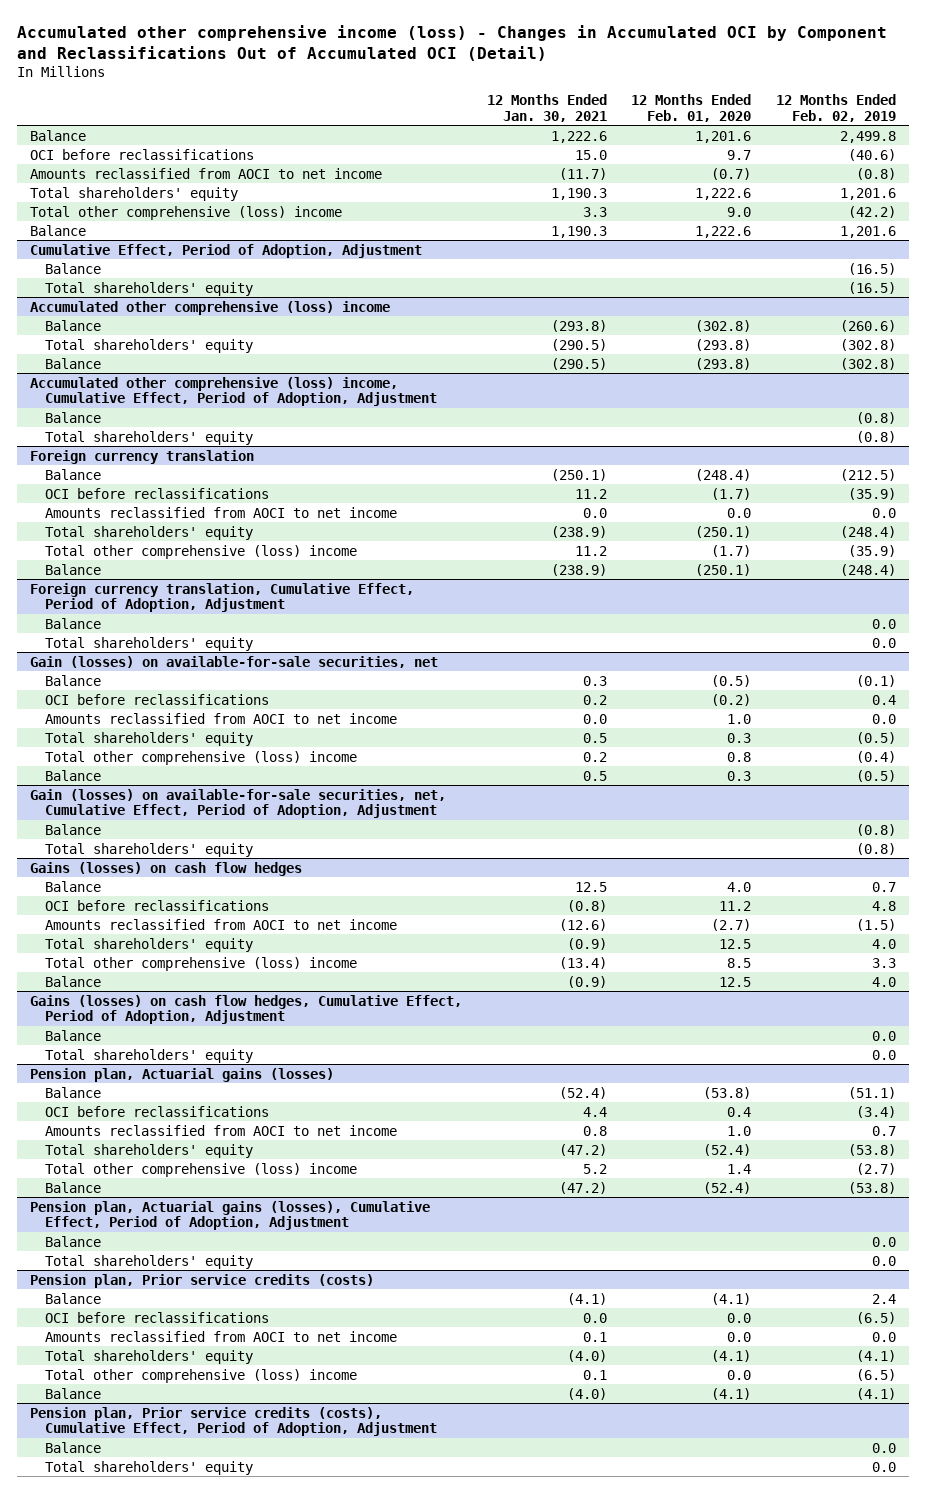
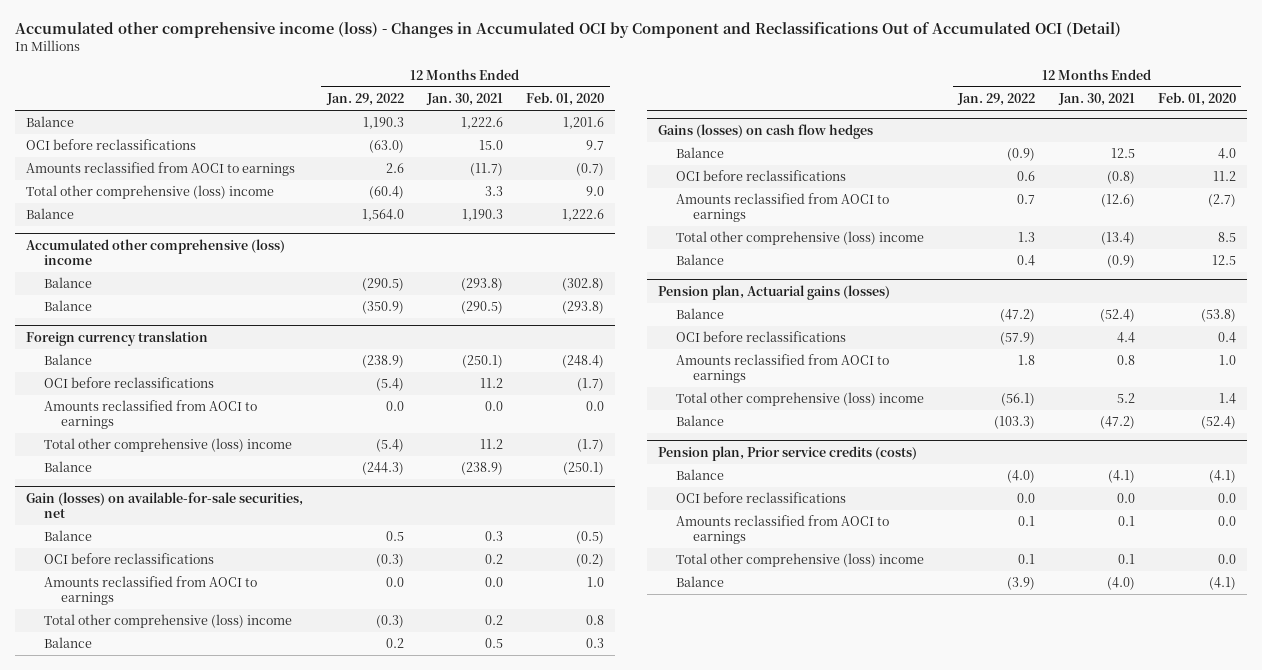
[776,93,897,122] 12 Months Ended Feb. 02, 2019 -> none
none -> [325,93,404,107] Jan. 29, 2022
[29,186,238,201] Total shareholders' equity -> none
[29,167,382,179] Amounts reclassified from AOCI to net income -> [26,162,296,177] Amounts reclassified from AOCI to earnings
[29,243,422,258] Cumulative Effect, Period of Adoption, Adjustment -> none
[45,262,102,274] Balance -> none
[45,281,254,296] Total shareholders' equity -> none
[45,338,254,353] Total shareholders' equity -> none
[29,376,438,407] Accumulated other comprehensive (loss) income, Cumulative Effect, Period of Adoption, Adjustment -> none
[45,411,102,423] Balance -> none
[45,430,254,445] Total shareholders' equity -> none
[45,525,254,540] Total shareholders' equity -> none
[45,506,398,518] Amounts reclassified from AOCI to net income -> [43,400,257,430] Amounts reclassified from AOCI to earnings
[29,582,414,613] Foreign currency translation, Cumulative Effect, Period of Adoption, Adjustment -> none
[45,617,102,629] Balance -> none
[45,636,254,651] Total shareholders' equity -> none
[45,731,254,746] Total shareholders' equity -> none
[45,712,398,724] Amounts reclassified from AOCI to net income -> [43,576,257,606] Amounts reclassified from AOCI to earnings
[29,788,446,819] Gain (losses) on available-for-sale securities, net, Cumulative Effect, Period of Adoption, Adjustment -> none
[45,823,102,835] Balance -> none
[45,842,254,857] Total shareholders' equity -> none
[45,937,254,952] Total shareholders' equity -> none
[45,918,398,930] Amounts reclassified from AOCI to net income -> [675,193,889,223] Amounts reclassified from AOCI to earnings
[29,994,462,1025] Gains (losses) on cash flow hedges, Cumulative Effect, Period of Adoption, Adjustment -> none
[45,1029,102,1041] Balance -> none
[45,1048,254,1063] Total shareholders' equity -> none
[45,1143,254,1158] Total shareholders' equity -> none
[45,1124,398,1136] Amounts reclassified from AOCI to net income -> [675,354,889,384] Amounts reclassified from AOCI to earnings
[29,1200,430,1231] Pension plan, Actuarial gains (losses), Cumulative Effect, Period of Adoption, Adjustment -> none
[45,1235,102,1247] Balance -> none
[45,1254,254,1269] Total shareholders' equity -> none
[45,1349,254,1364] Total shareholders' equity -> none
[45,1330,398,1342] Amounts reclassified from AOCI to net income -> [675,515,889,545] Amounts reclassified from AOCI to earnings
[29,1406,438,1437] Pension plan, Prior service credits (costs), Cumulative Effect, Period of Adoption, Adjustment -> none
[45,1441,102,1453] Balance -> none
[45,1460,254,1475] Total shareholders' equity -> none

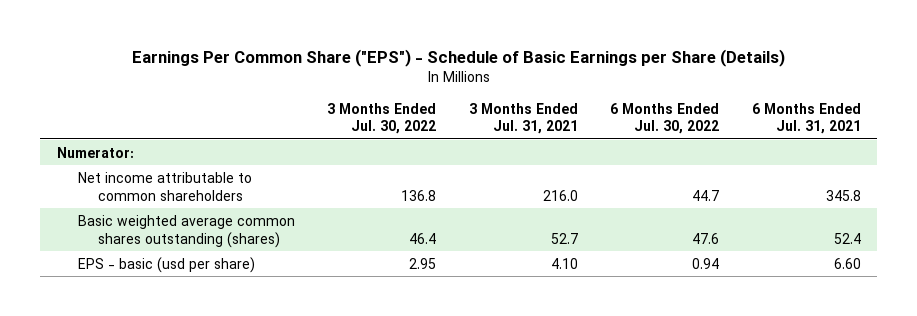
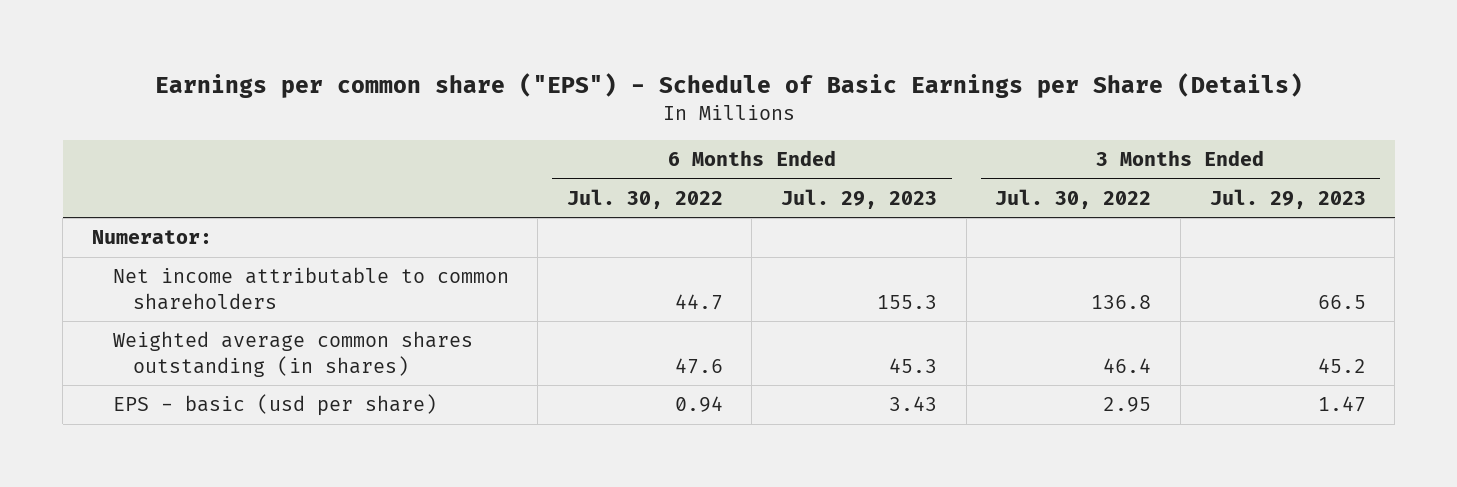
[131,48,785,67] Earnings Per Common Share ("EPS") - Schedule of Basic Earnings per Share (Details) -> [154,73,1303,99] Earnings per common share ("EPS") - Schedule of Basic Earnings per Share (Details)
[468,102,578,135] 3 Months Ended Jul. 31, 2021 -> none
[751,102,861,135] 6 Months Ended Jul. 31, 2021 -> none
none -> [781,188,938,209] Jul. 29, 2023
none -> [1209,188,1366,209] Jul. 29, 2023
[77,214,295,248] Basic weighted average common shares outstanding (shares) -> [112,331,473,377] Weighted average common shares outstanding (in shares)

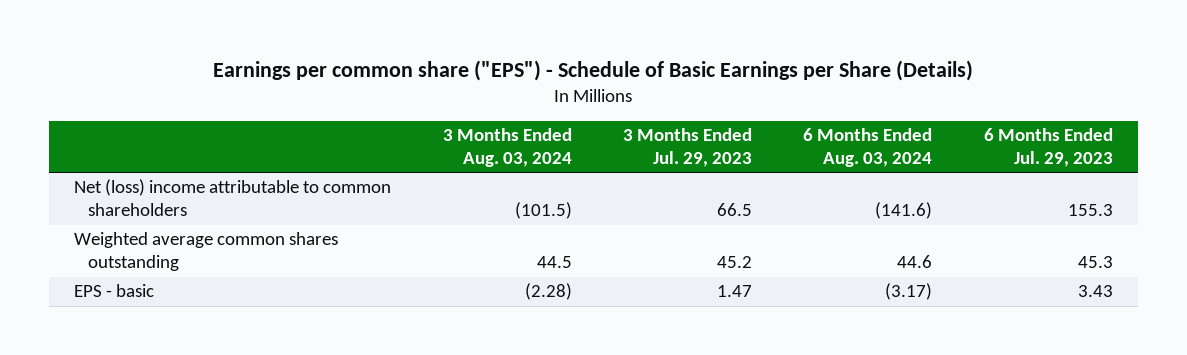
[566,188,723,209] Jul. 30, 2022 -> none
[995,188,1152,209] Jul. 30, 2022 -> none
none -> [442,128,572,168] 3 Months Ended Aug. 03, 2024
none -> [803,128,933,168] 6 Months Ended Aug. 03, 2024
[91,230,212,245] Numerator: -> none
[112,267,509,310] Net income attributable to common shareholders -> [74,179,392,217] Net (loss) income attributable to common shareholders
[112,331,473,377] Weighted average common shares outstanding (in shares) -> [74,232,339,272] Weighted average common shares outstanding
[112,394,437,417] EPS - basic (usd per share) -> [74,284,155,298] EPS - basic

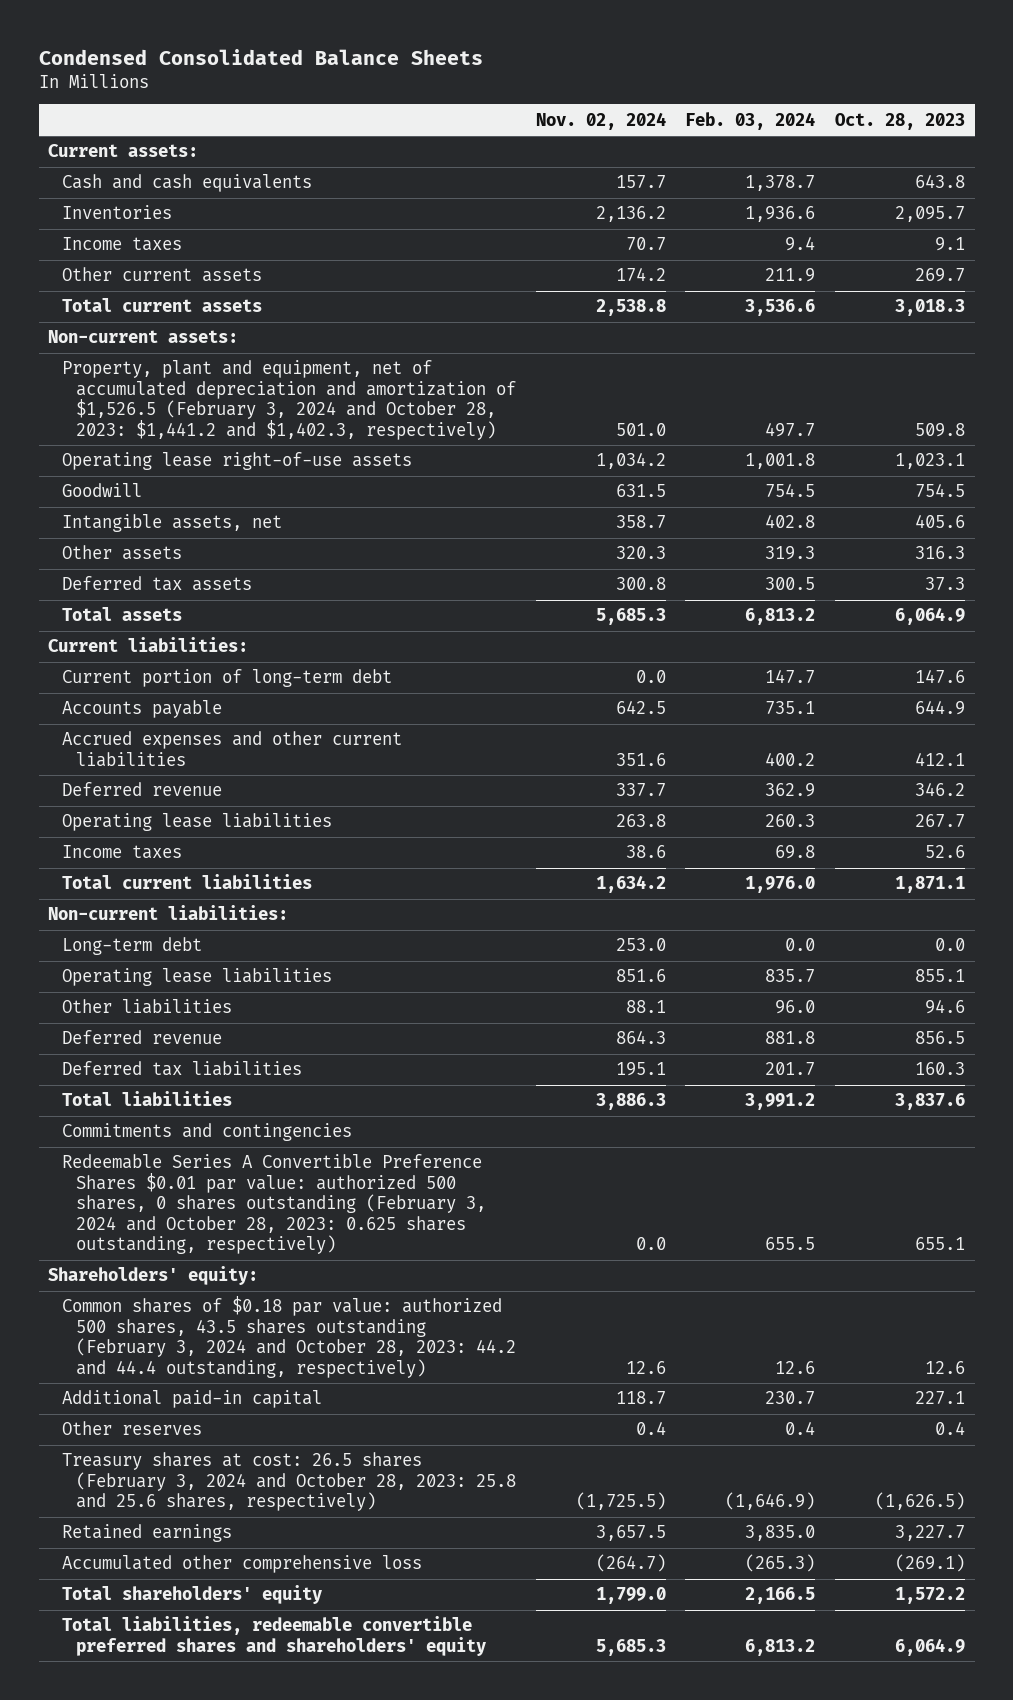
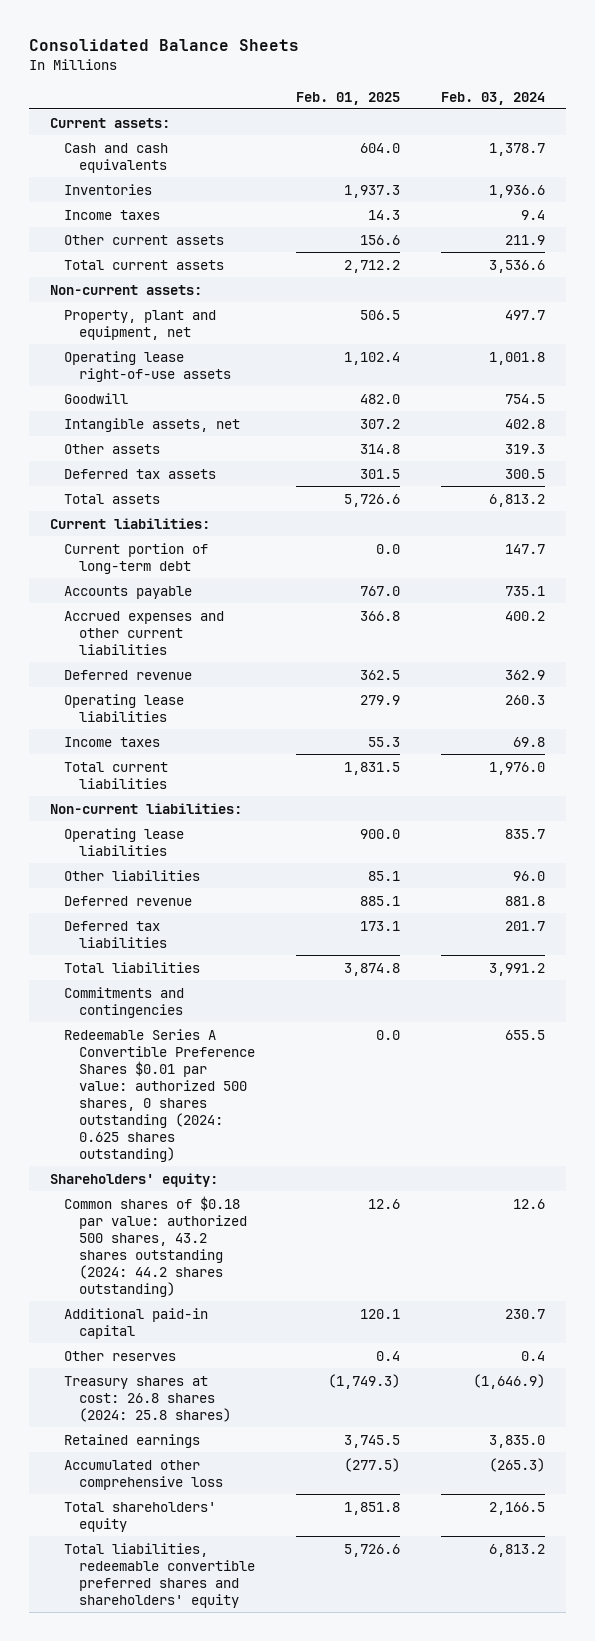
[38,48,483,65] Condensed Consolidated Balance Sheets -> [29,39,300,52] Consolidated Balance Sheets
[535,111,666,130] Nov. 02, 2024 -> none
[834,112,965,130] Oct. 28, 2023 -> none
none -> [296,91,401,105] Feb. 01, 2025
[62,360,517,440] Property, plant and equipment, net of accumulated depreciation and amortization of $1,526.5 (February 3, 2024 and October 28, 2023: $1,441.2 and $1,402.3, respectively) -> [64,309,217,340] Property, plant and equipment, net
[62,937,203,956] Long-term debt -> none
[62,1154,487,1255] Redeemable Series A Convertible Preference Shares $0.01 par value: authorized 500 shares, 0 shares outstanding (February 3, 2024 and October 28, 2023: 0.625 shares outstanding, respectively) -> [64,1028,255,1162] Redeemable Series A Convertible Preference Shares $0.01 par value: authorized 500 shares, 0 shares outstanding (2024: 0.625 shares outstanding)
[62,1296,517,1378] Common shares of $0.18 par value: authorized 500 shares, 43.5 shares outstanding (February 3, 2024 and October 28, 2023: 44.2 and 44.4 outstanding, respectively) -> [64,1195,247,1297] Common shares of $0.18 par value: authorized 500 shares, 43.2 shares outstanding (2024: 44.2 shares outstanding)
[62,1452,517,1512] Treasury shares at cost: 26.5 shares (February 3, 2024 and October 28, 2023: 25.8 and 25.6 shares, respectively) -> [64,1375,231,1422] Treasury shares at cost: 26.8 shares (2024: 25.8 shares)

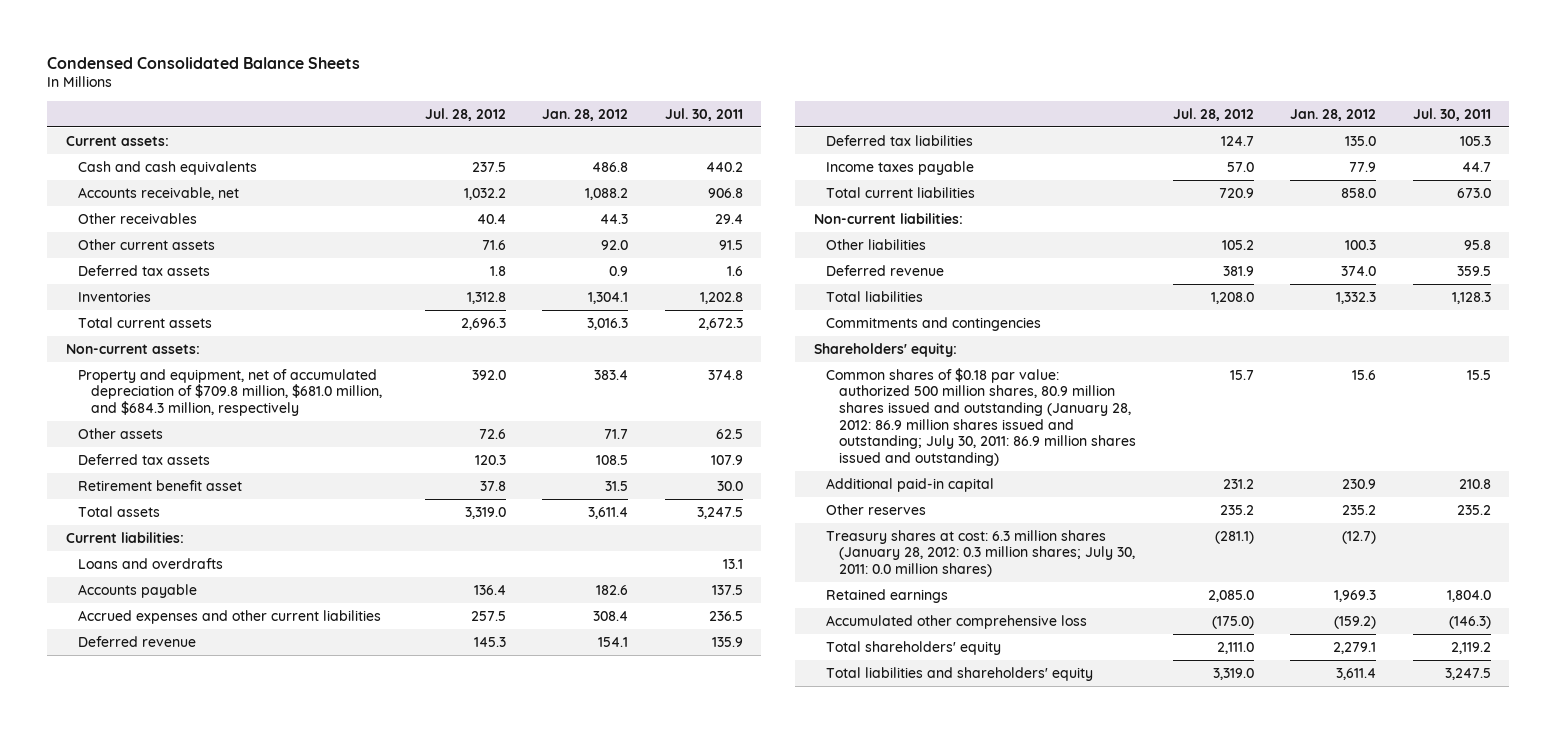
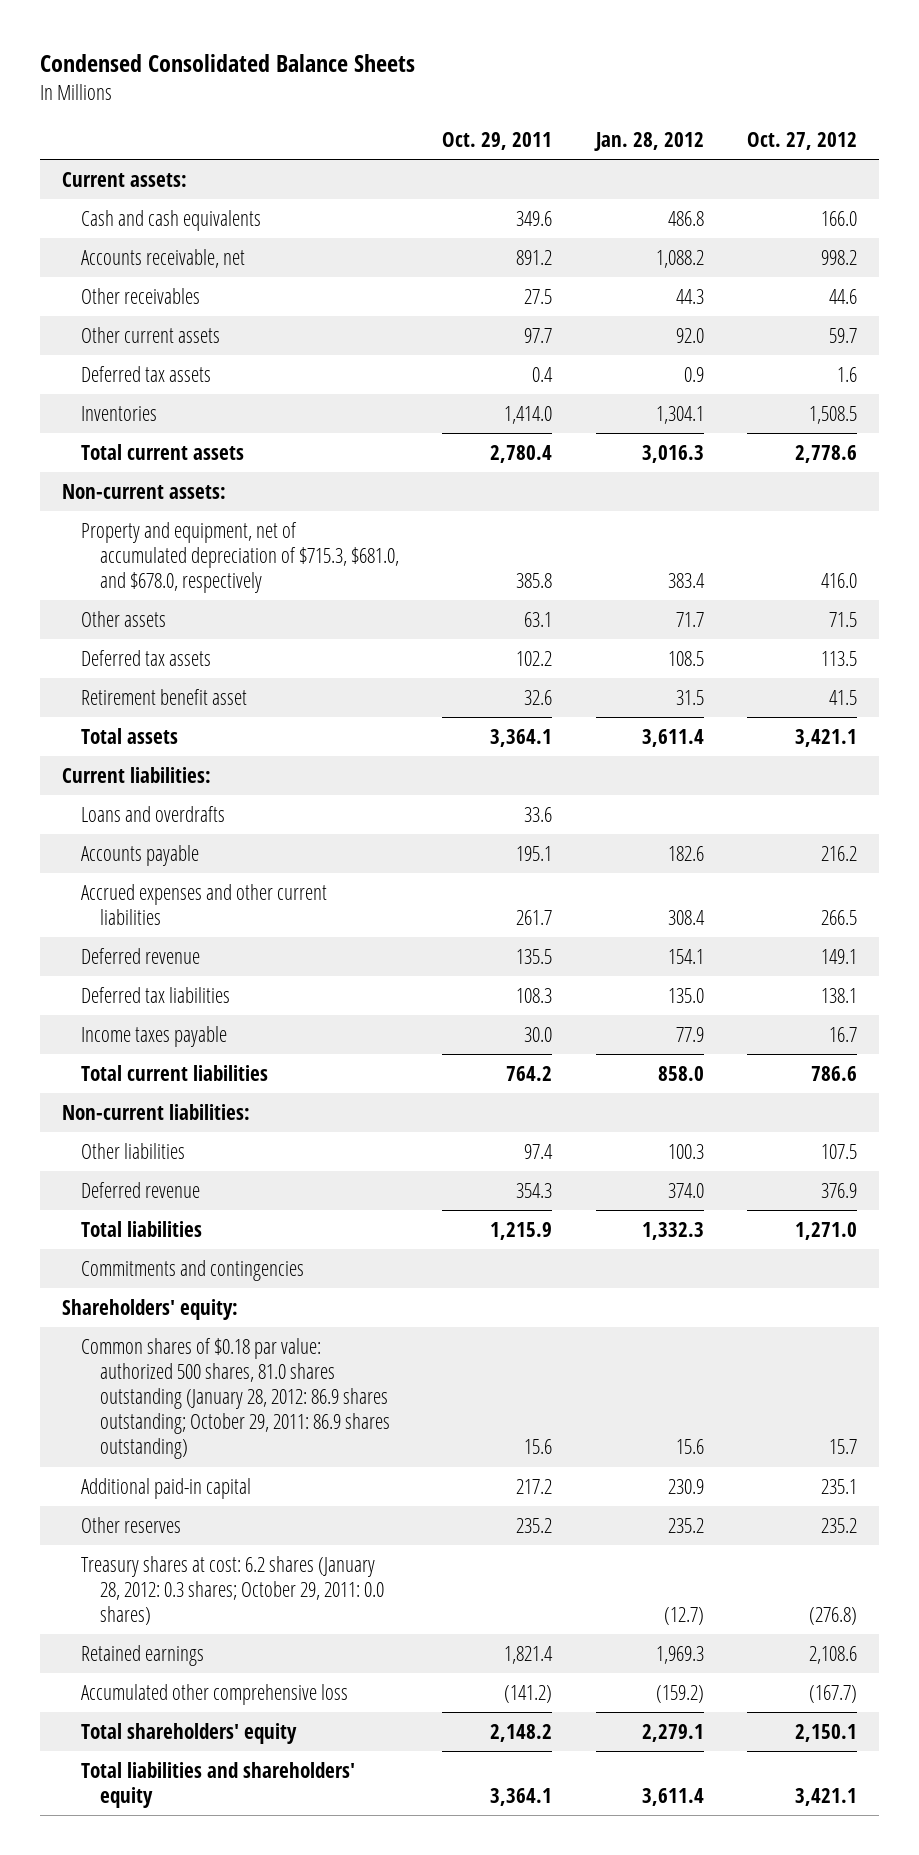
[424,107,506,121] Jul. 28, 2012 -> none
[664,107,743,121] Jul. 30, 2011 -> none
none -> [442,131,553,150] Oct. 29, 2011
none -> [746,131,857,150] Oct. 27, 2012
[78,368,382,417] Property and equipment, net of accumulated depreciation of $709.8 million, $681.0 million, and $684.3 million, respectively -> [80,521,400,594] Property and equipment, net of accumulated depreciation of $715.3, $681.0, and $678.0, respectively
[826,367,1137,466] Common shares of $0.18 par value: authorized 500 million shares, 80.9 million shares issued and outstanding (January 28, 2012: 86.9 million shares issued and outstanding; July 30, 2011: 86.9 million shares issued and outstanding) -> [80,1337,391,1460] Common shares of $0.18 par value: authorized 500 shares, 81.0 shares outstanding (January 28, 2012: 86.9 shares outstanding; October 29, 2011: 86.9 shares outstanding)
[826,529,1136,578] Treasury shares at cost: 6.3 million shares (January 28, 2012: 0.3 million shares; July 30, 2011: 0.0 million shares) -> [80,1555,385,1626] Treasury shares at cost: 6.2 shares (January 28, 2012: 0.3 shares; October 29, 2011: 0.0 shares)

